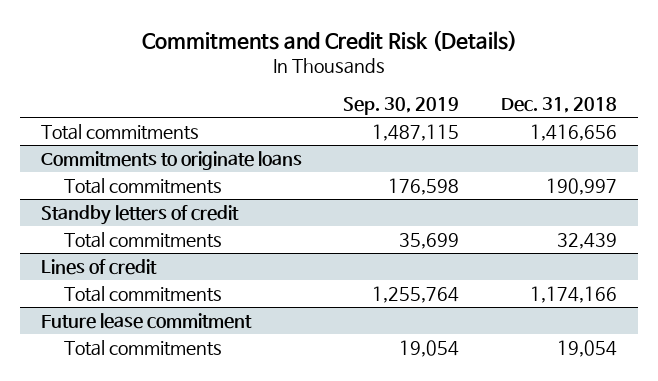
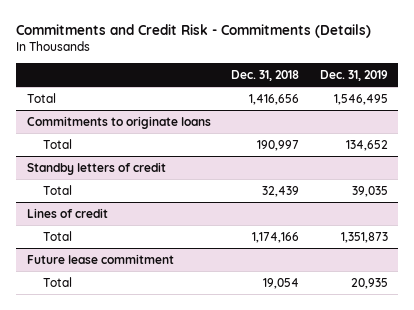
[141,29,517,51] Commitments and Credit Risk (Details) -> [16,23,372,38] Commitments and Credit Risk - Commitments (Details)
[343,97,460,116] Sep. 30, 2019 -> none
none -> [319,69,388,81] Dec. 31, 2019
[40,124,199,141] Total commitments -> [26,92,56,103] Total
[63,178,222,195] Total commitments -> [42,138,72,149] Total
[63,232,222,249] Total commitments -> [42,184,72,195] Total
[63,286,222,303] Total commitments -> [42,230,72,241] Total
[63,340,222,357] Total commitments -> [42,276,72,287] Total

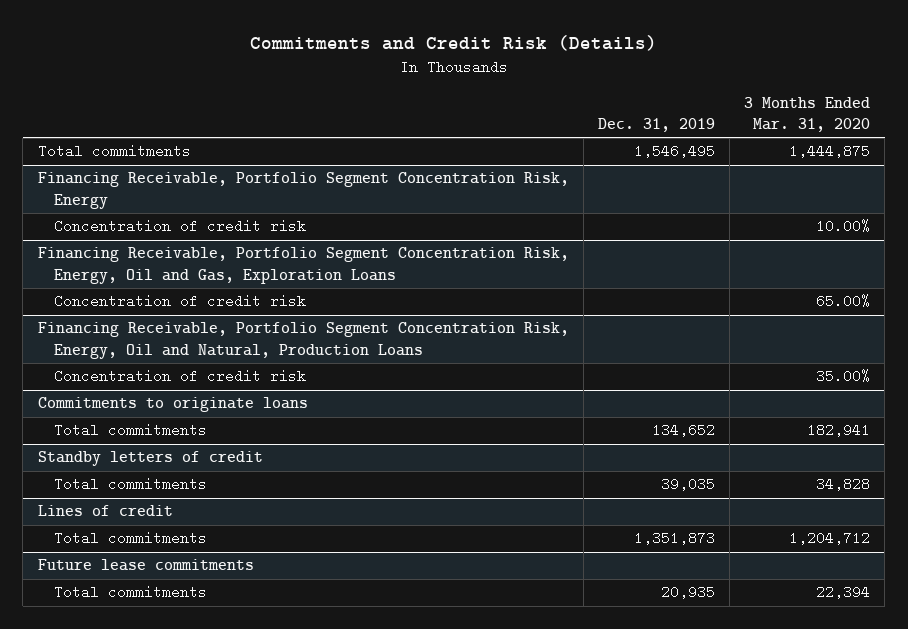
[16,23,372,38] Commitments and Credit Risk - Commitments (Details) -> [249,35,657,52] Commitments and Credit Risk (Details)
[231,69,300,81] Dec. 31, 2018 -> none
none -> [744,96,871,133] 3 Months Ended Mar. 31, 2020
[26,92,56,103] Total -> [37,144,191,159] Total commitments
none -> [37,172,569,209] Financing Receivable, Portfolio Segment Concentration Risk, Energy
none -> [53,219,306,234] Concentration of credit risk
none -> [37,247,569,284] Financing Receivable, Portfolio Segment Concentration Risk, Energy, Oil and Gas, Exploration Loans
none -> [53,294,306,309] Concentration of credit risk
none -> [37,322,569,359] Financing Receivable, Portfolio Segment Concentration Risk, Energy, Oil and Natural, Production Loans
none -> [53,369,306,384] Concentration of credit risk
[42,138,72,149] Total -> [53,423,207,438] Total commitments
[42,184,72,195] Total -> [53,477,207,492] Total commitments
[42,230,72,241] Total -> [53,531,207,546] Total commitments
[26,253,174,264] Future lease commitment -> [37,559,254,572] Future lease commitments
[42,276,72,287] Total -> [53,585,207,600] Total commitments

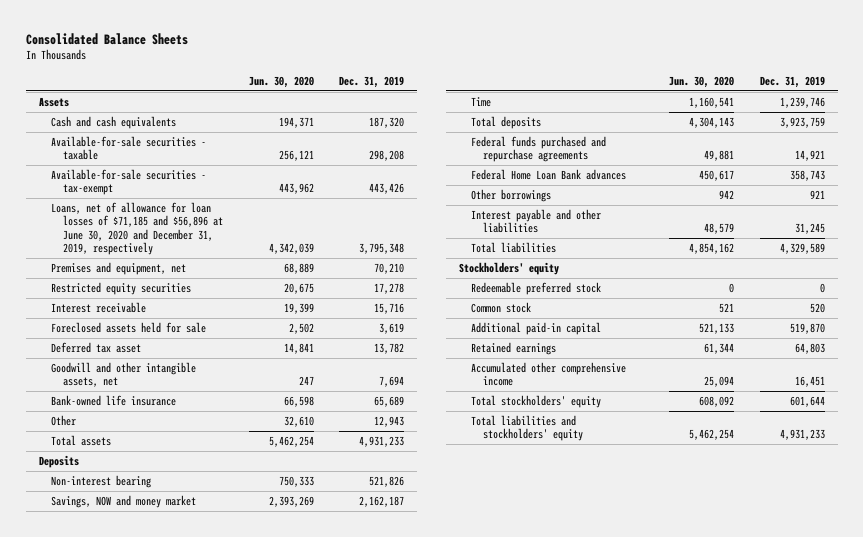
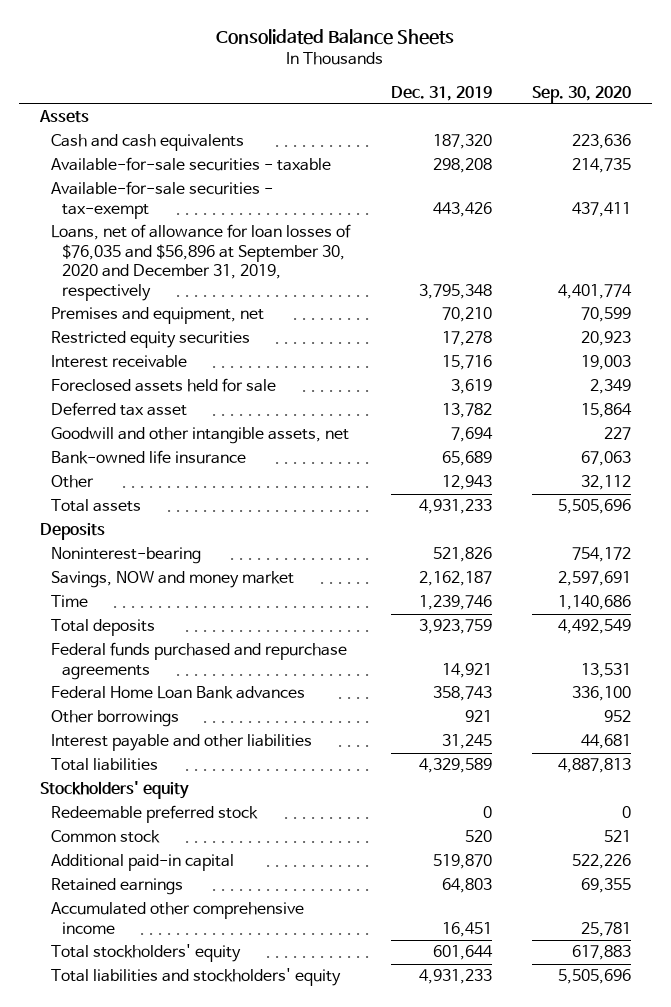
[248,76,314,89] Jun. 30, 2020 -> none
none -> [532,85,632,103] Sep. 30, 2020
[50,201,223,256] Loans, net of allowance for loan losses of $71,185 and $56,896 at June 30, 2020 and December 31, 2019, respectively -> [50,224,351,301] Loans, net of allowance for loan losses of $76,035 and $56,896 at September 30, 2020 and December 31, 2019, respectively
[50,474,151,488] Non-interest bearing -> [50,547,201,565] Noninterest-bearing

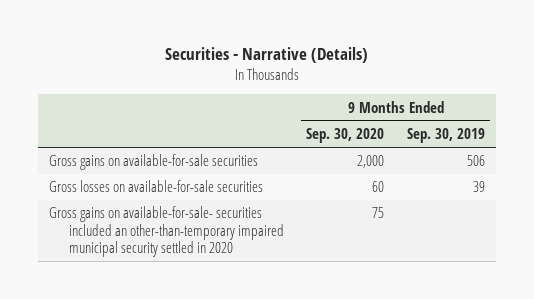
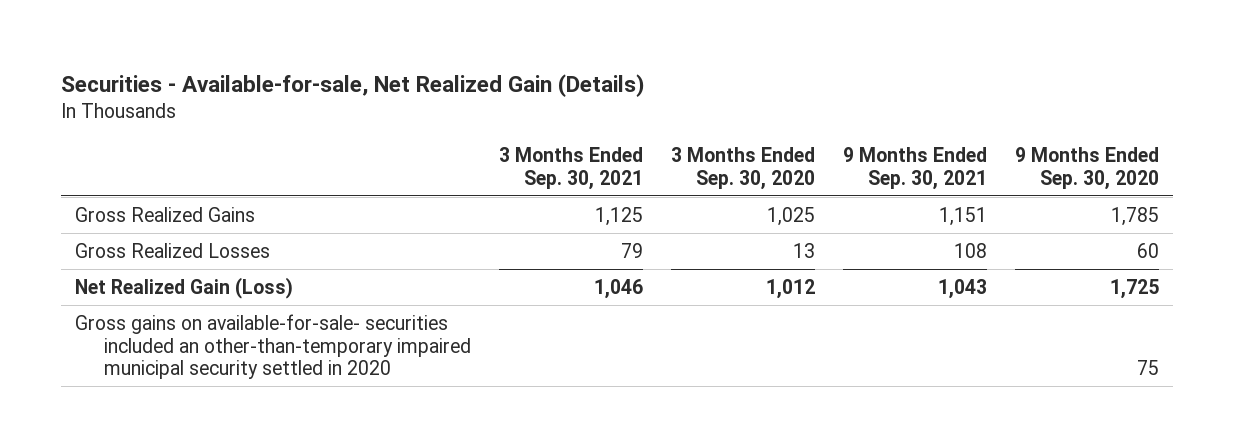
[164,47,368,64] Securities - Narrative (Details) -> [61,73,645,97] Securities - Available-for-sale, Net Realized Gain (Details)
[406,128,485,144] Sep. 30, 2019 -> none
none -> [498,147,643,191] 3 Months Ended Sep. 30, 2021
none -> [670,147,815,191] 3 Months Ended Sep. 30, 2020
none -> [842,147,987,191] 9 Months Ended Sep. 30, 2021
[49,154,259,171] Gross gains on available-for-sale securities -> [75,206,256,222] Gross Realized Gains
[357,155,385,169] 2,000 -> [1110,206,1159,226] 1,785
[49,180,264,193] Gross losses on available-for-sale securities -> [75,242,271,258] Gross Realized Losses
none -> [75,276,294,299] Net Realized Gain (Loss)

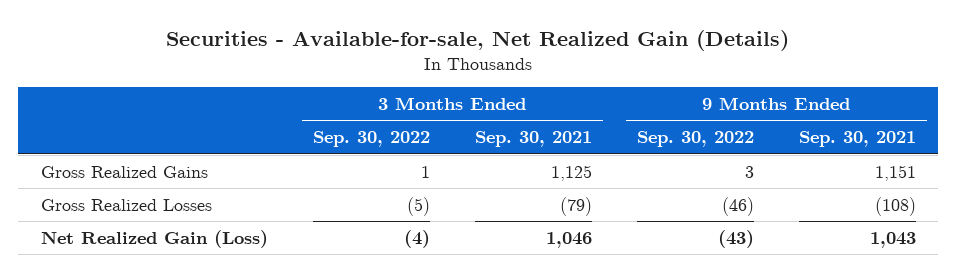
[670,147,815,191] 3 Months Ended Sep. 30, 2020 -> none
[1014,147,1159,191] 9 Months Ended Sep. 30, 2020 -> none
none -> [312,131,430,148] Sep. 30, 2022
none -> [636,131,754,148] Sep. 30, 2022
[620,242,643,258] 79 -> [559,196,592,216] (79)
[953,242,987,258] 108 -> [874,196,916,216] (108)
[75,313,471,380] Gross gains on available-for-sale- securities included an other-than-temporary impaired municipal security settled in 2020 -> none

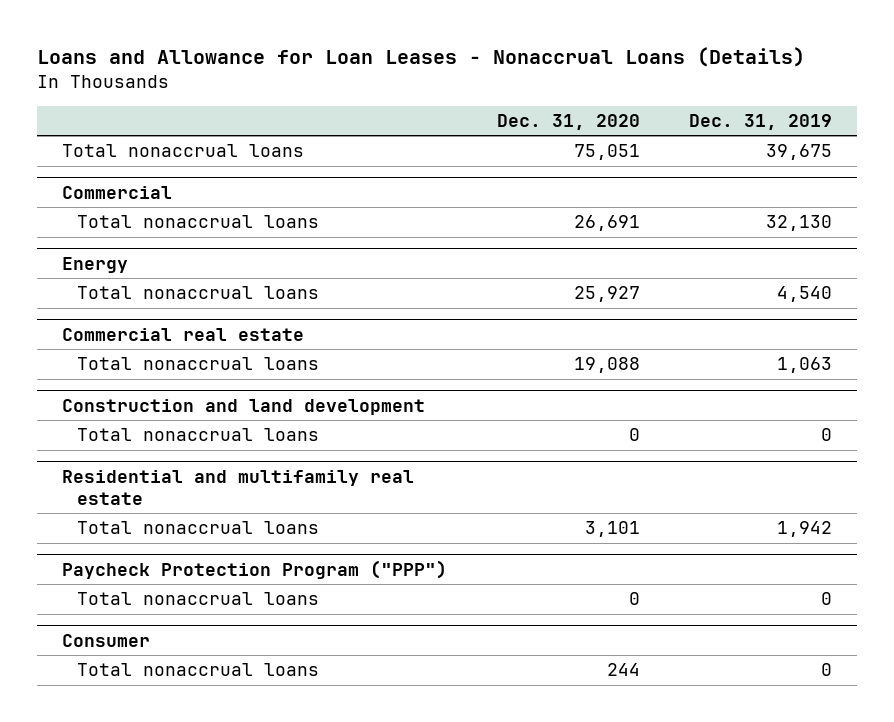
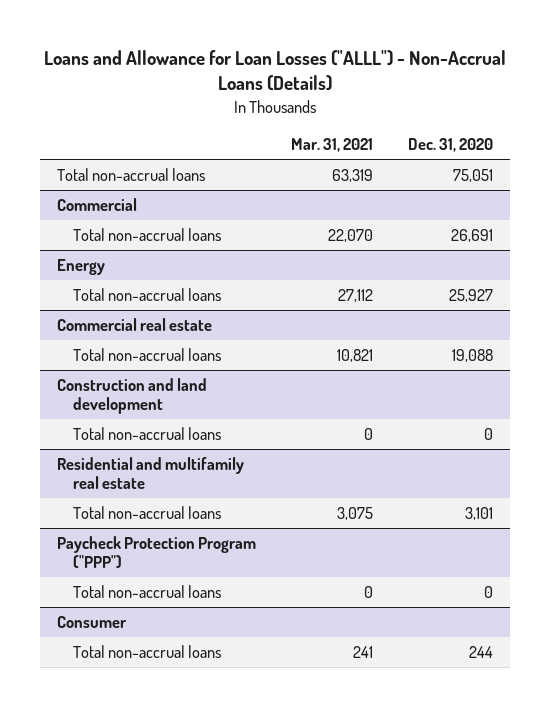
[36,47,805,68] Loans and Allowance for Loan Leases - Nonaccrual Loans (Details) -> [43,50,506,92] Loans and Allowance for Loan Losses ("ALLL") - Non-Accrual Loans (Details)
[689,113,833,130] Dec. 31, 2019 -> none
none -> [290,138,373,153] Mar. 31, 2021
[61,144,304,158] Total nonaccrual loans -> [57,168,206,182] Total non-accrual loans
[76,215,319,229] Total nonaccrual loans -> [73,228,222,242] Total non-accrual loans
[76,286,319,300] Total nonaccrual loans -> [73,288,222,302] Total non-accrual loans
[76,357,319,371] Total nonaccrual loans -> [73,348,222,362] Total non-accrual loans
[76,428,319,442] Total nonaccrual loans -> [73,427,222,441] Total non-accrual loans
[76,521,319,535] Total nonaccrual loans -> [73,506,222,520] Total non-accrual loans
[76,592,319,606] Total nonaccrual loans -> [73,585,222,599] Total non-accrual loans
[76,663,319,677] Total nonaccrual loans -> [73,645,222,659] Total non-accrual loans

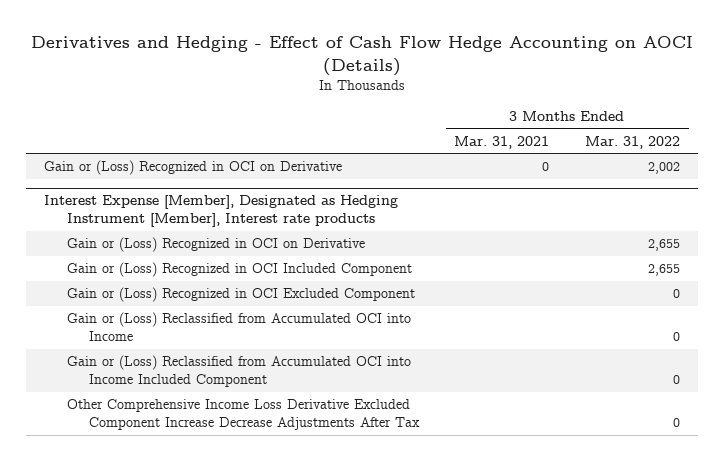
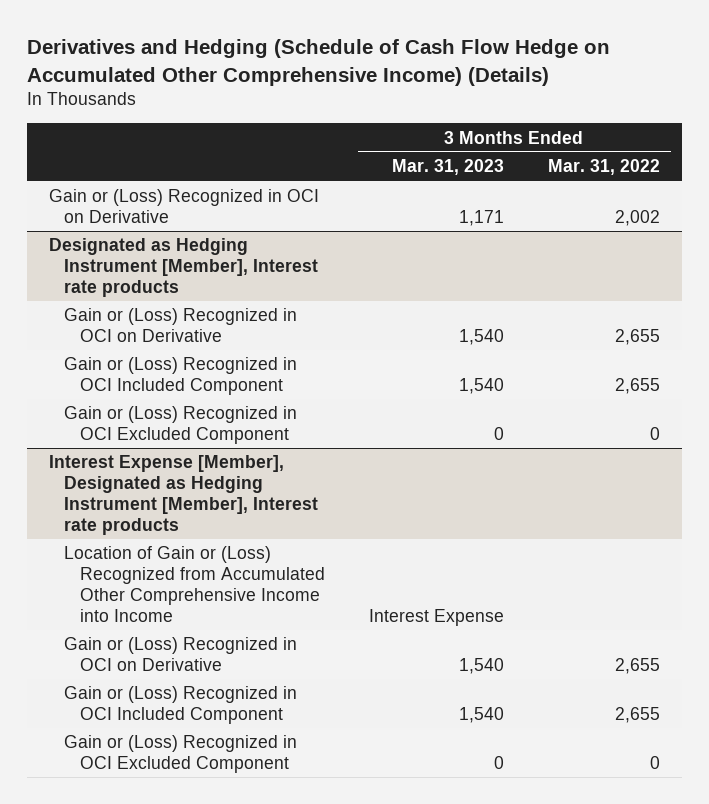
[30,36,693,76] Derivatives and Hedging - Effect of Cash Flow Hedge Accounting on AOCI (Details) -> [26,39,610,86] Derivatives and Hedging (Schedule of Cash Flow Hedge on Accumulated Other Comprehensive Income) (Details)
[454,135,550,149] Mar. 31, 2021 -> none
none -> [391,159,504,176] Mar. 31, 2023
none -> [48,238,319,298] Designated as Hedging Instrument [Member], Interest rate products
none -> [64,308,298,343] Gain or (Loss) Recognized in OCI on Derivative
none -> [64,357,298,396] Gain or (Loss) Recognized in OCI Included Component
none -> [64,406,298,445] Gain or (Loss) Recognized in OCI Excluded Component
none -> [64,546,325,622] Location of Gain or (Loss) Recognized from Accumulated Other Comprehensive Income into Income
[66,312,411,342] Gain or (Loss) Reclassified from Accumulated OCI into Income -> none
[66,355,411,388] Gain or (Loss) Reclassified from Accumulated OCI into Income Included Component -> none
[66,399,421,431] Other Comprehensive Income Loss Derivative Excluded Component Increase Decrease Adjustments After Tax -> none

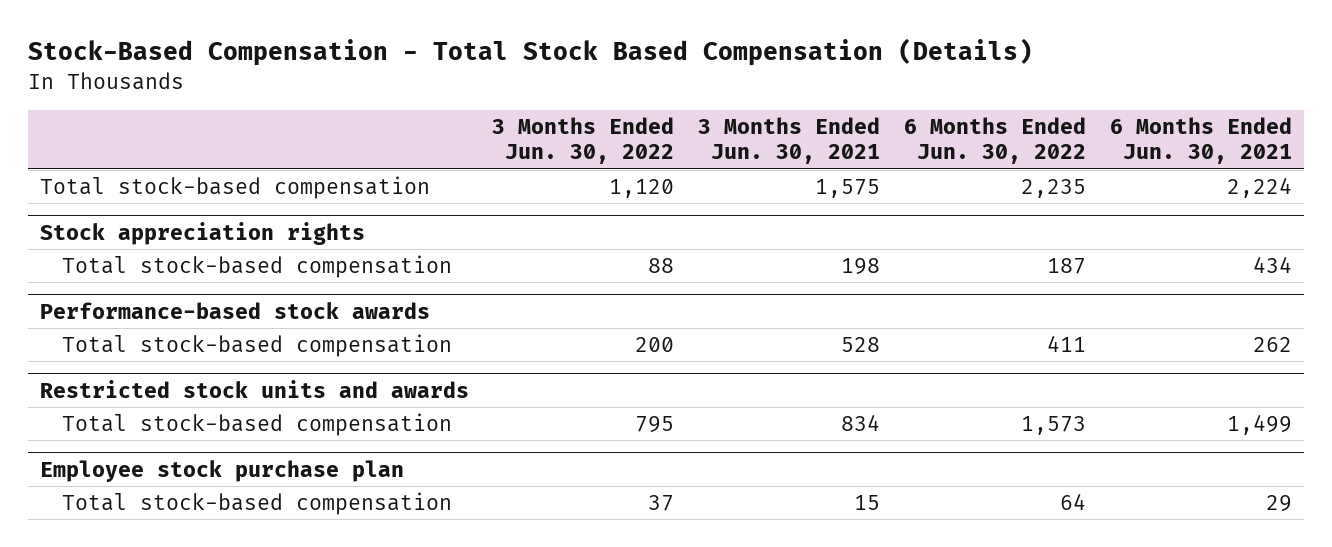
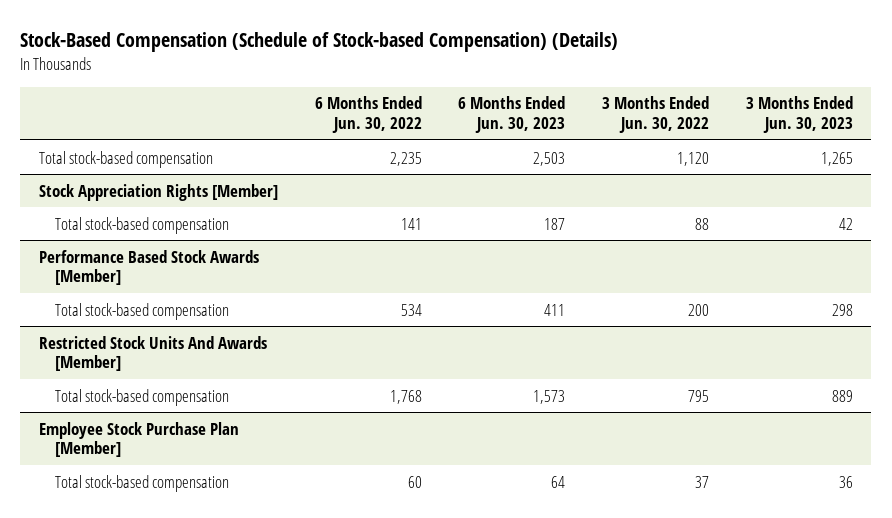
[27,38,1033,67] Stock-Based Compensation - Total Stock Based Compensation (Details) -> [20,31,619,52] Stock-Based Compensation (Schedule of Stock-based Compensation) (Details)
[698,116,881,165] 3 Months Ended Jun. 30, 2021 -> none
[1109,116,1292,165] 6 Months Ended Jun. 30, 2021 -> none
none -> [458,96,566,134] 6 Months Ended Jun. 30, 2023
none -> [745,96,853,134] 3 Months Ended Jun. 30, 2023
[39,221,365,245] Stock appreciation rights -> [38,183,278,201] Stock Appreciation Rights [Member]
[1047,258,1087,275] 187 -> [400,217,422,230] 141
[39,301,430,319] Performance-based stock awards -> [38,249,259,286] Performance Based Stock Awards [Member]
[1047,335,1087,353] 411 -> [400,303,422,316] 534
[39,379,469,398] Restricted stock units and awards -> [38,335,267,372] Restricted Stock Units And Awards [Member]
[1021,416,1087,436] 1,573 -> [389,389,422,404] 1,768
[39,459,404,482] Employee stock purchase plan -> [38,421,239,458] Employee Stock Purchase Plan [Member]
[1060,493,1087,511] 64 -> [407,475,422,488] 60

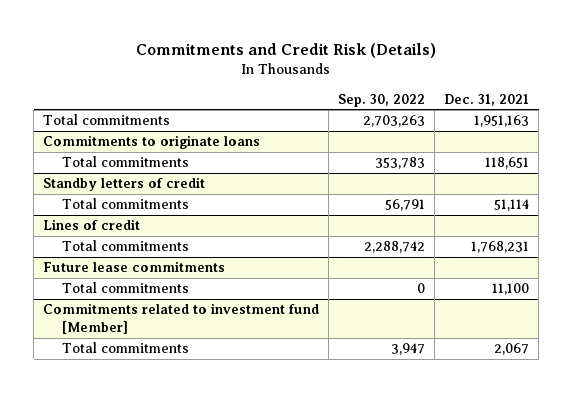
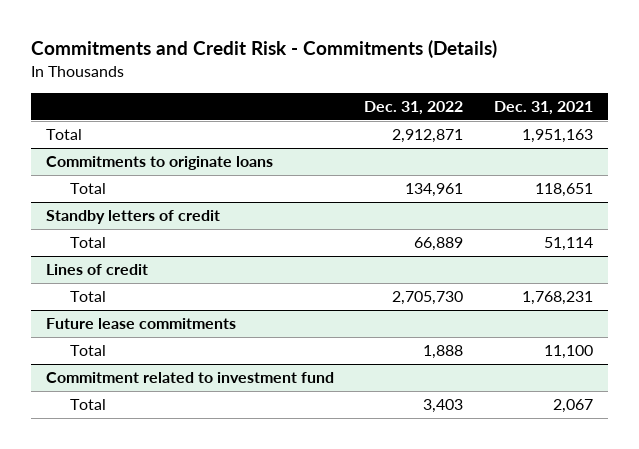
[136,43,437,59] Commitments and Credit Risk (Details) -> [30,40,497,59] Commitments and Credit Risk - Commitments (Details)
[338,93,426,107] Sep. 30, 2022 -> none
none -> [364,101,464,116] Dec. 31, 2022
[43,114,171,126] Total commitments -> [45,129,82,141] Total
[62,156,190,168] Total commitments -> [69,183,106,195] Total
[62,198,190,210] Total commitments -> [69,237,106,249] Total
[62,240,190,252] Total commitments -> [69,291,106,303] Total
[62,282,190,294] Total commitments -> [69,345,106,357] Total
[43,303,320,334] Commitments related to investment fund [Member] -> [45,372,334,384] Commitment related to investment fund
[62,342,190,354] Total commitments -> [69,399,106,411] Total

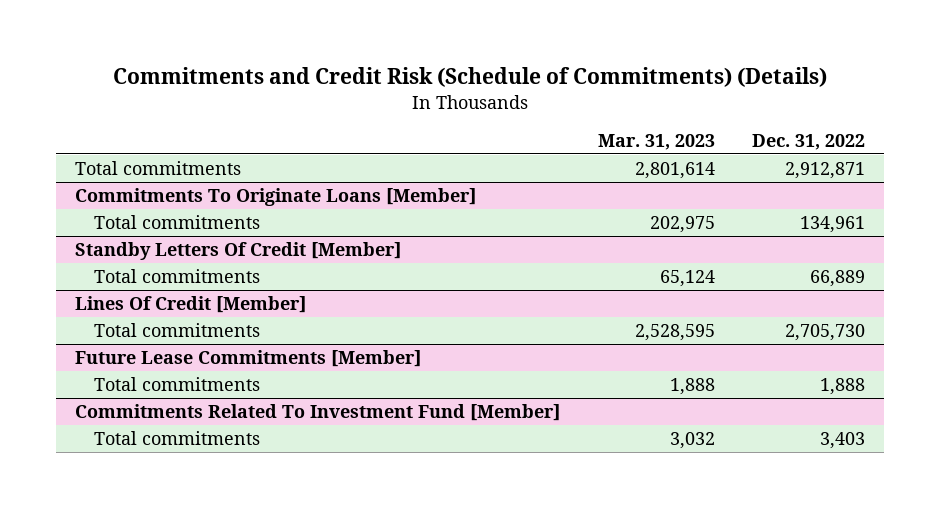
[30,40,497,59] Commitments and Credit Risk - Commitments (Details) -> [113,67,828,88] Commitments and Credit Risk (Schedule of Commitments) (Details)
[494,101,594,116] Dec. 31, 2021 -> none
none -> [597,133,715,150] Mar. 31, 2023
[45,129,82,141] Total -> [74,160,241,175] Total commitments
[45,156,273,171] Commitments to originate loans -> [74,187,476,206] Commitments To Originate Loans [Member]
[69,183,106,195] Total -> [94,214,261,229] Total commitments
[45,210,220,225] Standby letters of credit -> [74,241,401,260] Standby Letters Of Credit [Member]
[69,237,106,249] Total -> [94,268,261,283] Total commitments
[45,264,148,276] Lines of credit -> [74,295,306,313] Lines Of Credit [Member]
[69,291,106,303] Total -> [94,322,261,337] Total commitments
[45,318,236,330] Future lease commitments -> [74,349,421,367] Future Lease Commitments [Member]
[69,345,106,357] Total -> [94,376,261,391] Total commitments
[45,372,334,384] Commitment related to investment fund -> [74,403,560,421] Commitments Related To Investment Fund [Member]
[69,399,106,411] Total -> [94,430,261,445] Total commitments

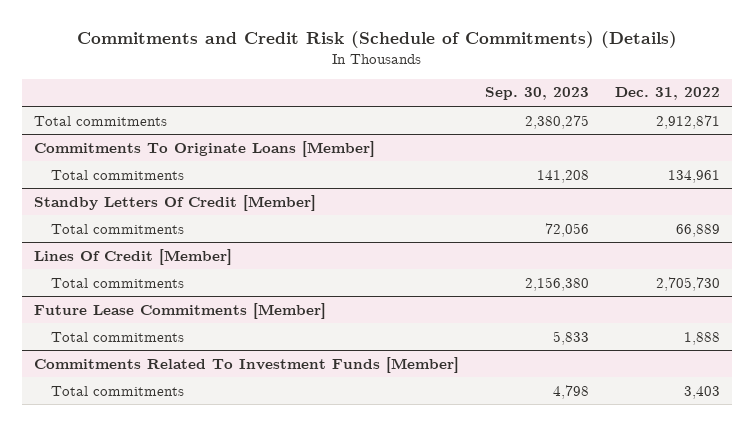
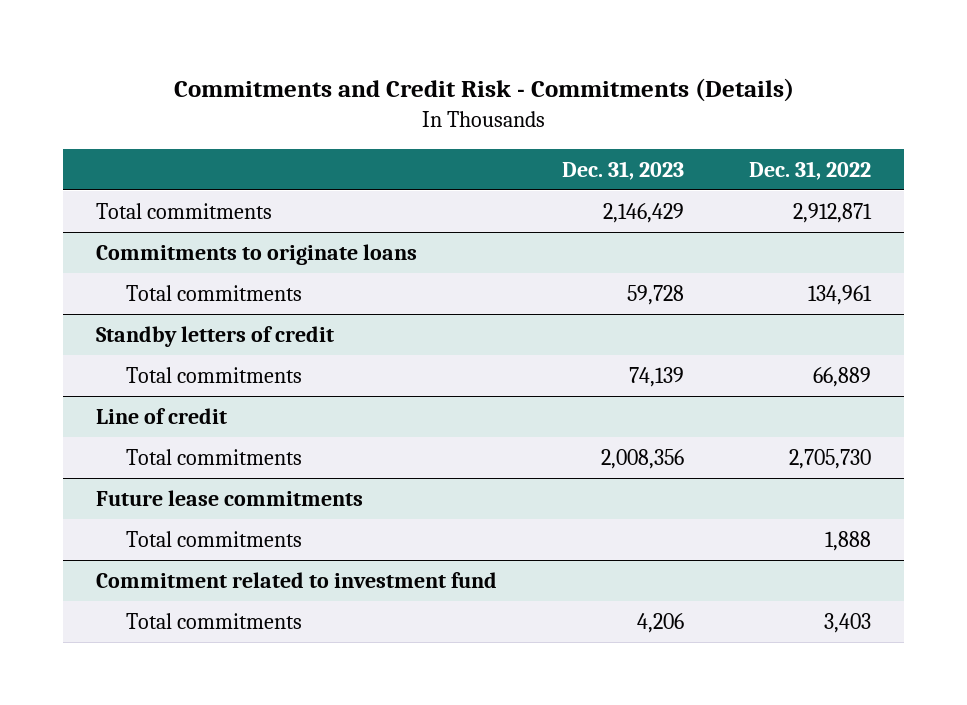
[77,31,678,49] Commitments and Credit Risk (Schedule of Commitments) (Details) -> [173,78,794,103] Commitments and Credit Risk - Commitments (Details)
[485,87,590,101] Sep. 30, 2023 -> none
none -> [562,160,685,180] Dec. 31, 2023
[34,140,376,157] Commitments To Originate Loans [Member] -> [95,244,417,266] Commitments to originate loans
[34,194,317,211] Standby Letters Of Credit [Member] -> [95,326,334,348] Standby letters of credit
[34,248,233,265] Lines Of Credit [Member] -> [95,408,227,425] Line of credit
[34,302,327,319] Future Lease Commitments [Member] -> [95,490,363,507] Future lease commitments
[34,356,460,373] Commitments Related To Investment Funds [Member] -> [95,572,497,589] Commitment related to investment fund

